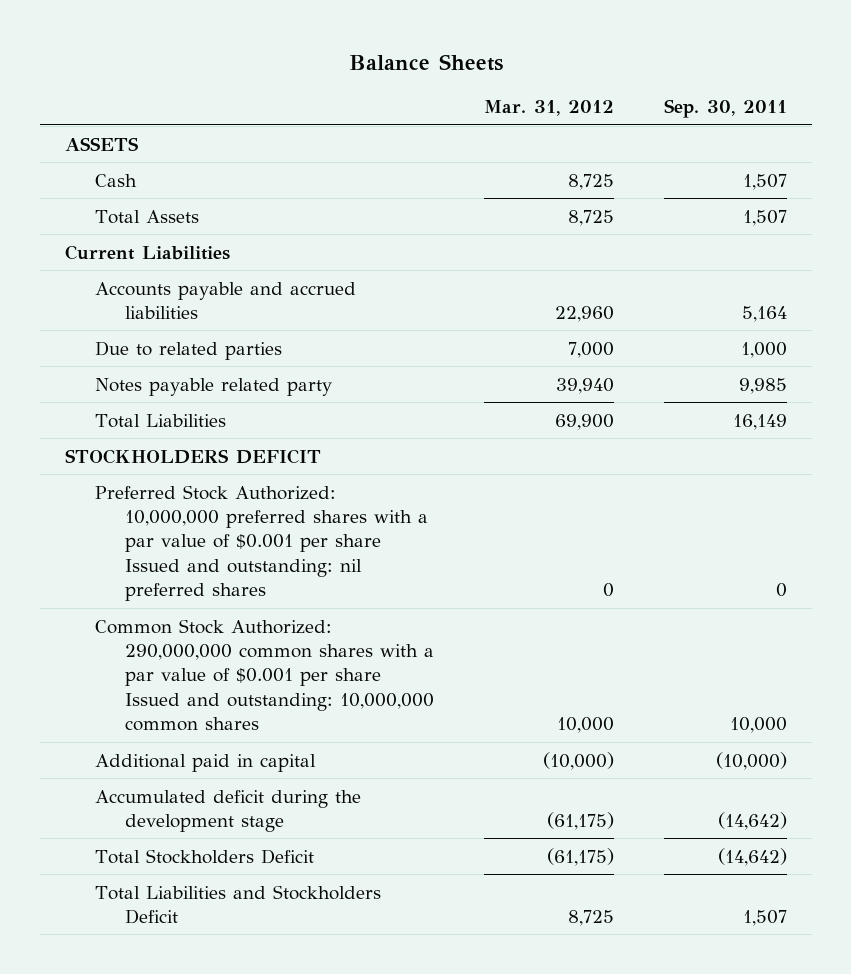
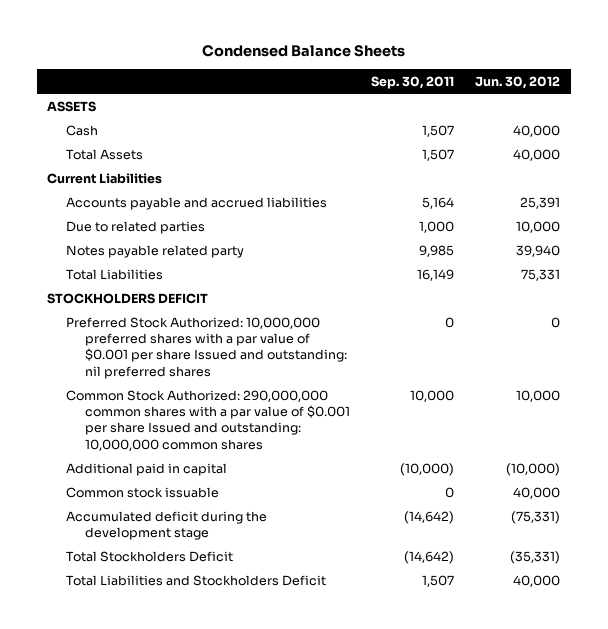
[348,53,503,71] Balance Sheets -> [201,45,405,58] Condensed Balance Sheets
[483,100,614,117] Mar. 31, 2012 -> none
none -> [475,75,561,89] Jun. 30, 2012
none -> [66,486,220,498] Common stock issuable

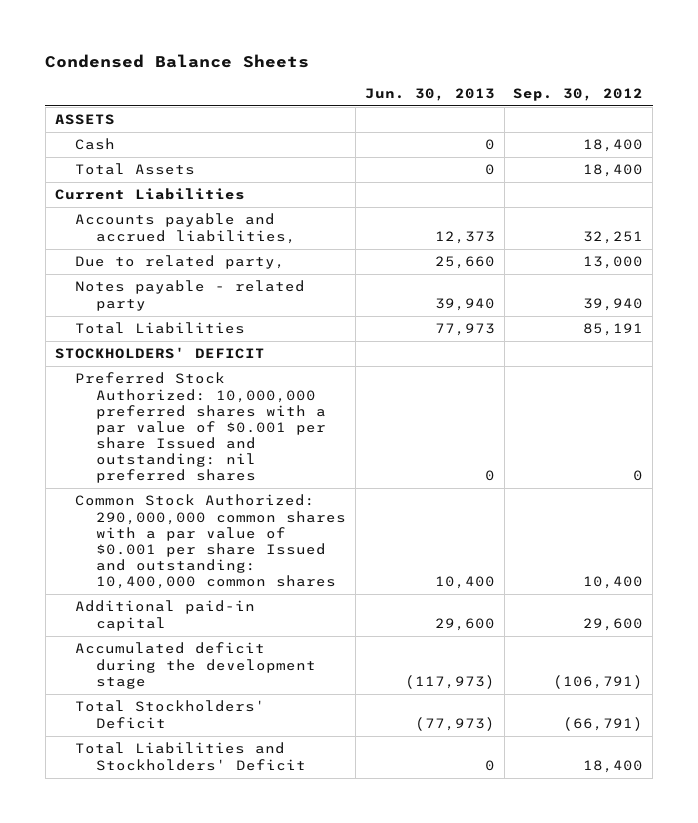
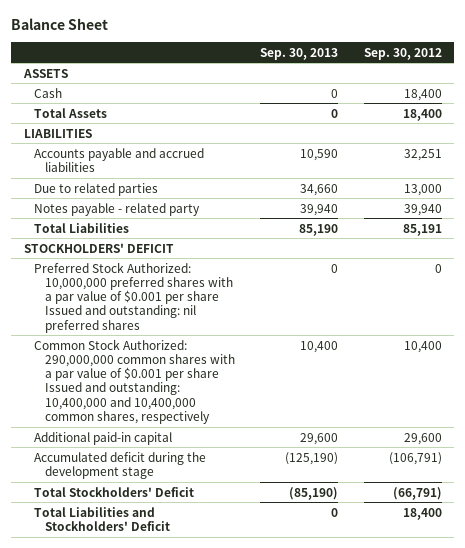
[45,53,310,68] Condensed Balance Sheets -> [11,17,109,30] Balance Sheet
[364,87,495,101] Jun. 30, 2013 -> none
none -> [260,47,339,60] Sep. 30, 2013
[54,188,245,201] Current Liabilities -> [23,128,92,138] LIABILITIES
[75,213,297,244] Accounts payable and accrued liabilities, -> [34,147,205,172] Accounts payable and accrued liabilities
[75,255,286,270] Due to related party, -> [34,182,159,196] Due to related parties
[75,494,347,590] Common Stock Authorized: 290,000,000 common shares with a par value of $0.001 per share Issued and outstanding: 10,400,000 common shares -> [34,338,235,424] Common Stock Authorized: 290,000,000 common shares with a par value of $0.001 per share Issued and outstanding: 10,400,000 and 10,400,000 common shares, respectively

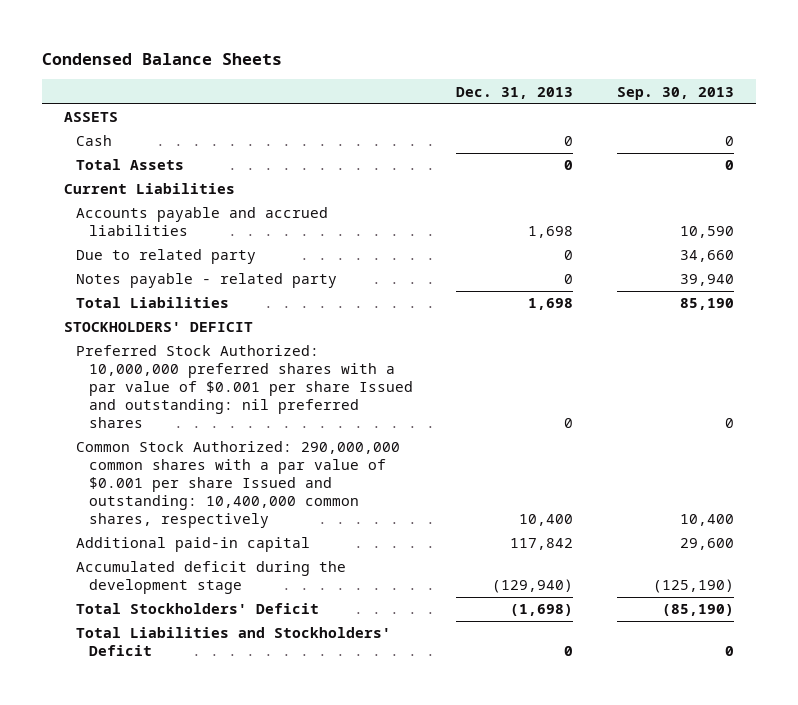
[11,17,109,30] Balance Sheet -> [42,52,283,65] Condensed Balance Sheets
[363,47,442,60] Sep. 30, 2012 -> none
none -> [456,86,574,99] Dec. 31, 2013
[23,128,92,138] LIABILITIES -> [64,183,236,195] Current Liabilities
[34,182,159,196] Due to related parties -> [76,249,257,265] Due to related party
[34,338,235,424] Common Stock Authorized: 290,000,000 common shares with a par value of $0.001 per share Issued and outstanding: 10,400,000 and 10,400,000 common shares, respectively -> [76,441,401,528] Common Stock Authorized: 290,000,000 common shares with a par value of $0.001 per share Issued and outstanding: 10,400,000 common shares, respectively

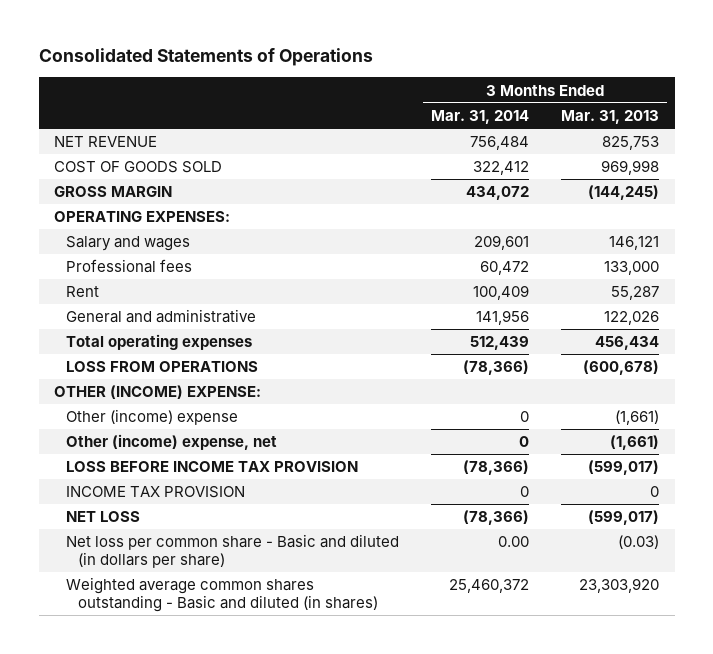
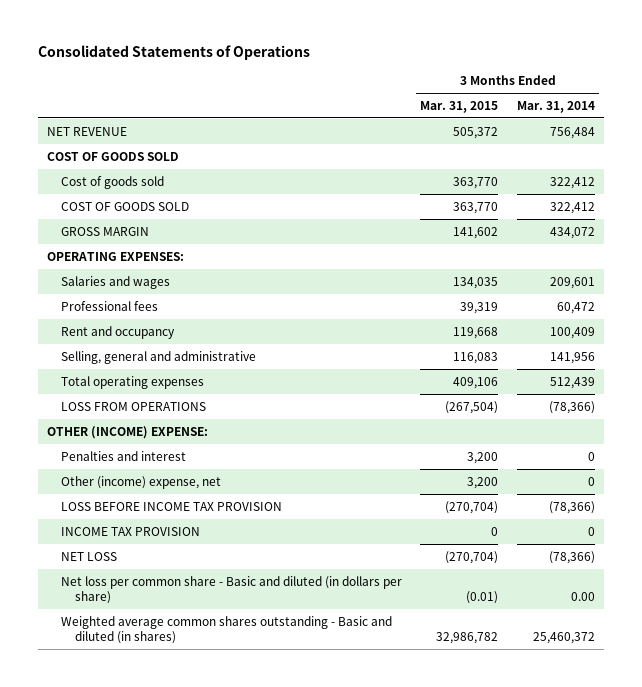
[560,110,659,125] Mar. 31, 2013 -> none
none -> [420,100,499,113] Mar. 31, 2015
none -> [47,151,180,161] COST OF GOODS SOLD
none -> [60,175,164,189] Cost of goods sold
[66,236,191,252] Salary and wages -> [60,275,170,289] Salaries and wages
[66,286,100,298] Rent -> [60,325,175,339] Rent and occupancy
[66,309,257,324] General and administrative -> [60,350,256,364] Selling, general and administrative
[66,409,239,426] Other (income) expense -> none
none -> [60,450,186,461] Penalties and interest

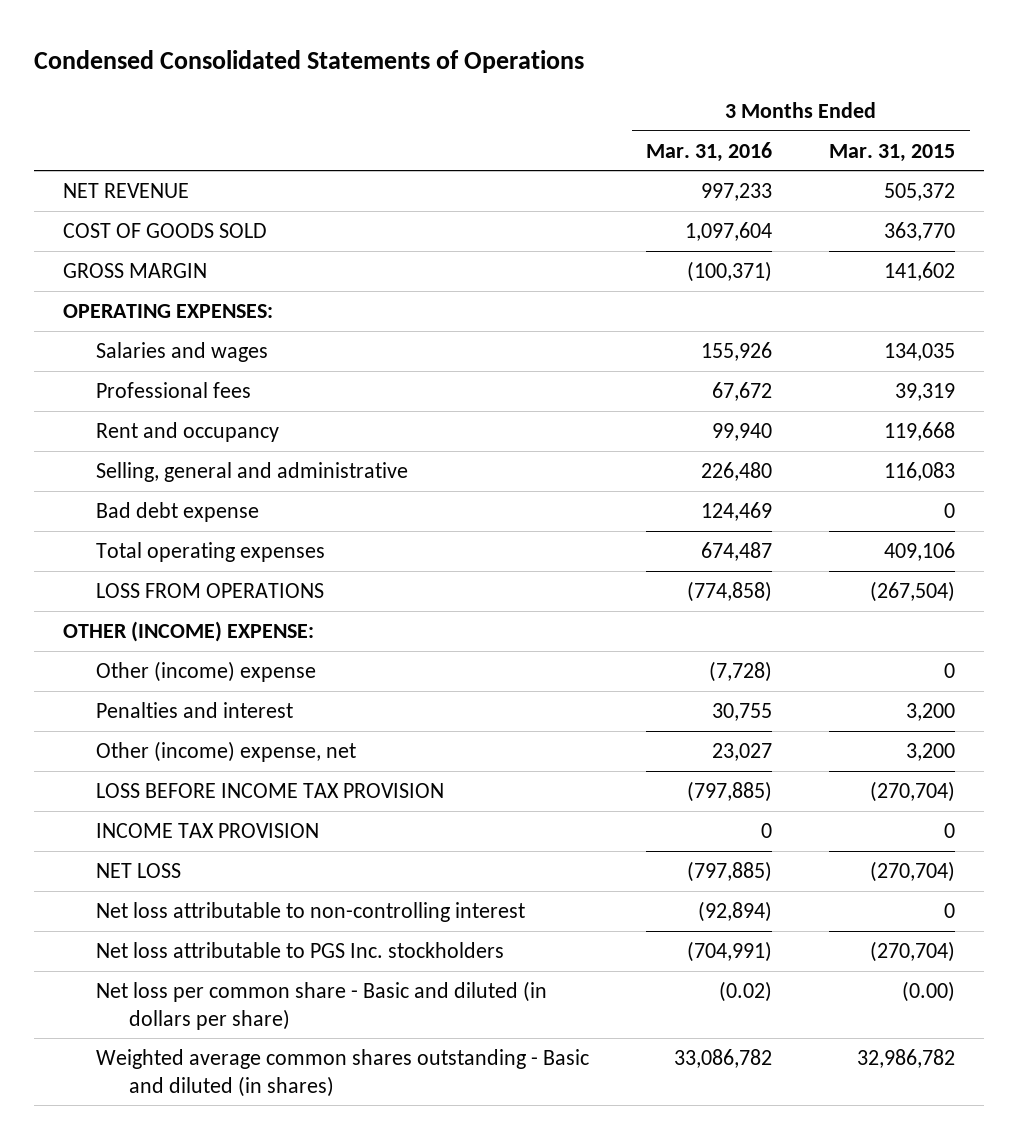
[37,44,310,60] Consolidated Statements of Operations -> [34,49,585,73] Condensed Consolidated Statements of Operations
[516,100,595,113] Mar. 31, 2014 -> none
none -> [646,141,773,162] Mar. 31, 2016
[47,151,180,161] COST OF GOODS SOLD -> none
[60,175,164,189] Cost of goods sold -> none
none -> [95,502,259,523] Bad debt expense
none -> [95,661,316,683] Other (income) expense
none -> [95,902,525,923] Net loss attributable to non-controlling interest
none -> [95,942,504,959] Net loss attributable to PGS Inc. stockholders
[466,591,499,605] (0.01) -> [902,981,956,1003] (0.00)

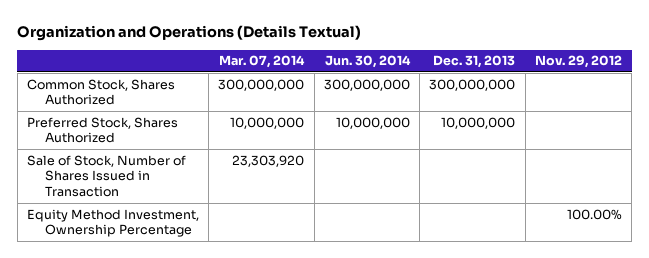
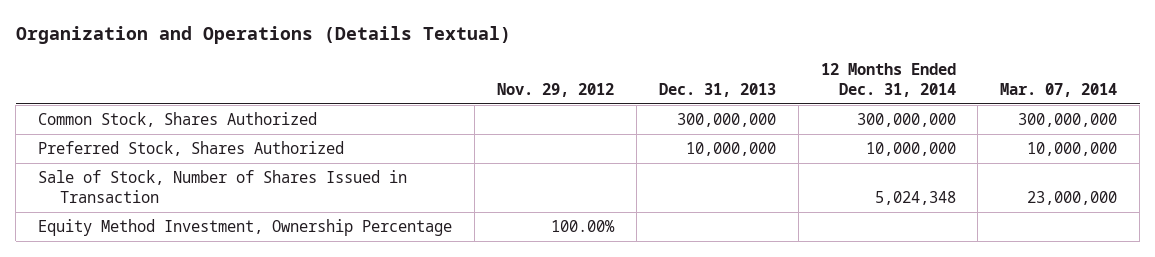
[324,55,411,69] Jun. 30, 2014 -> none
none -> [820,63,956,97] 12 Months Ended Dec. 31, 2014
[232,154,305,167] 23,303,920 -> [1027,190,1118,205] 23,000,000

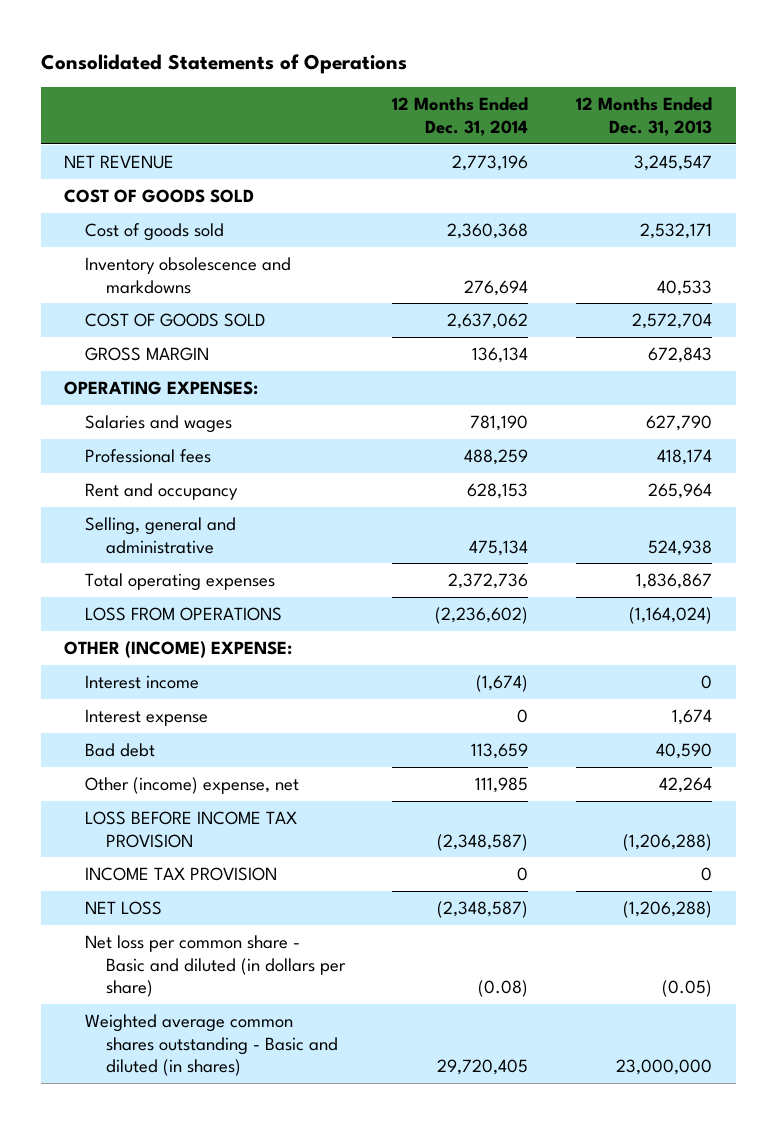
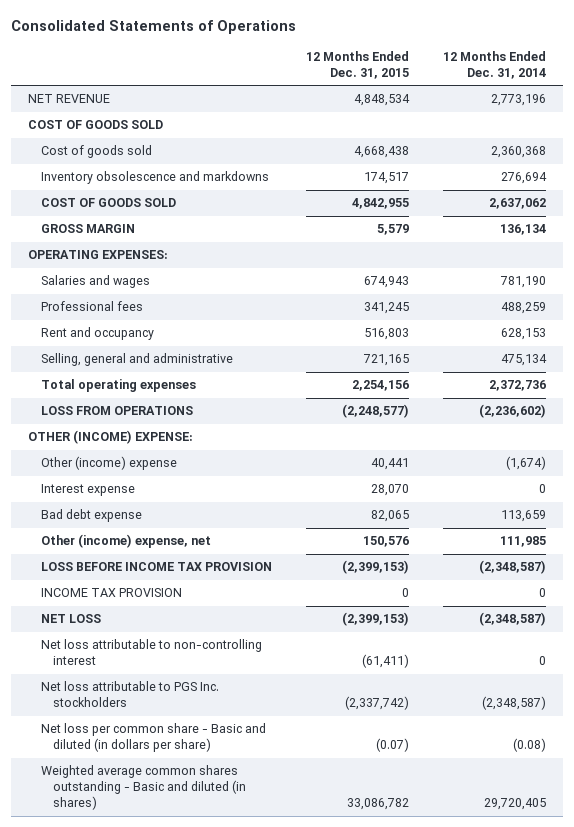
[576,97,713,137] 12 Months Ended Dec. 31, 2013 -> none
none -> [305,50,409,79] 12 Months Ended Dec. 31, 2015
[84,674,199,689] Interest income -> [40,456,177,471] Other (income) expense
[84,742,155,757] Bad debt -> [40,509,142,523] Bad debt expense
none -> [40,639,262,666] Net loss attributable to non-controlling interest
none -> [40,681,219,708] Net loss attributable to PGS Inc. stockholders

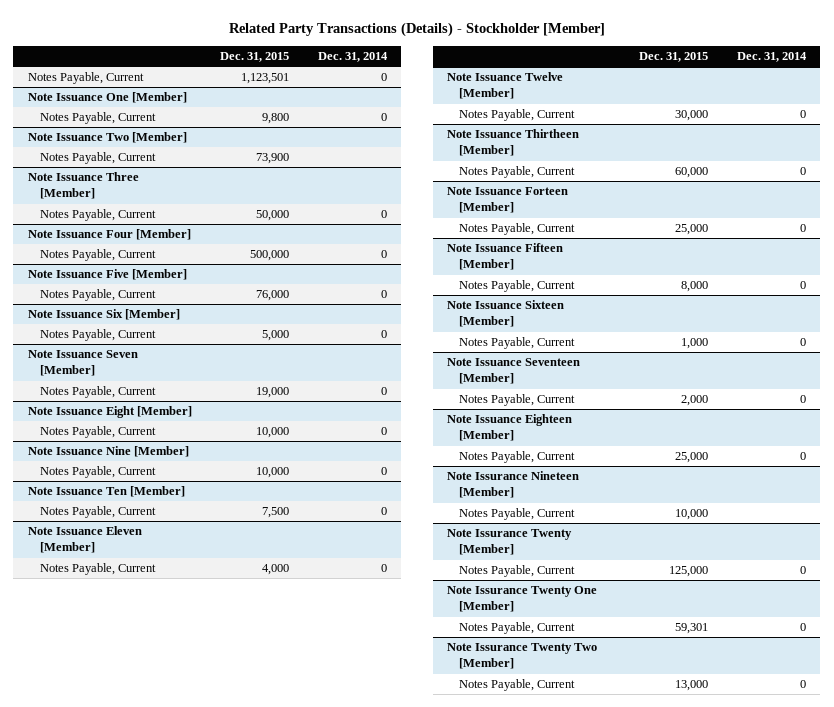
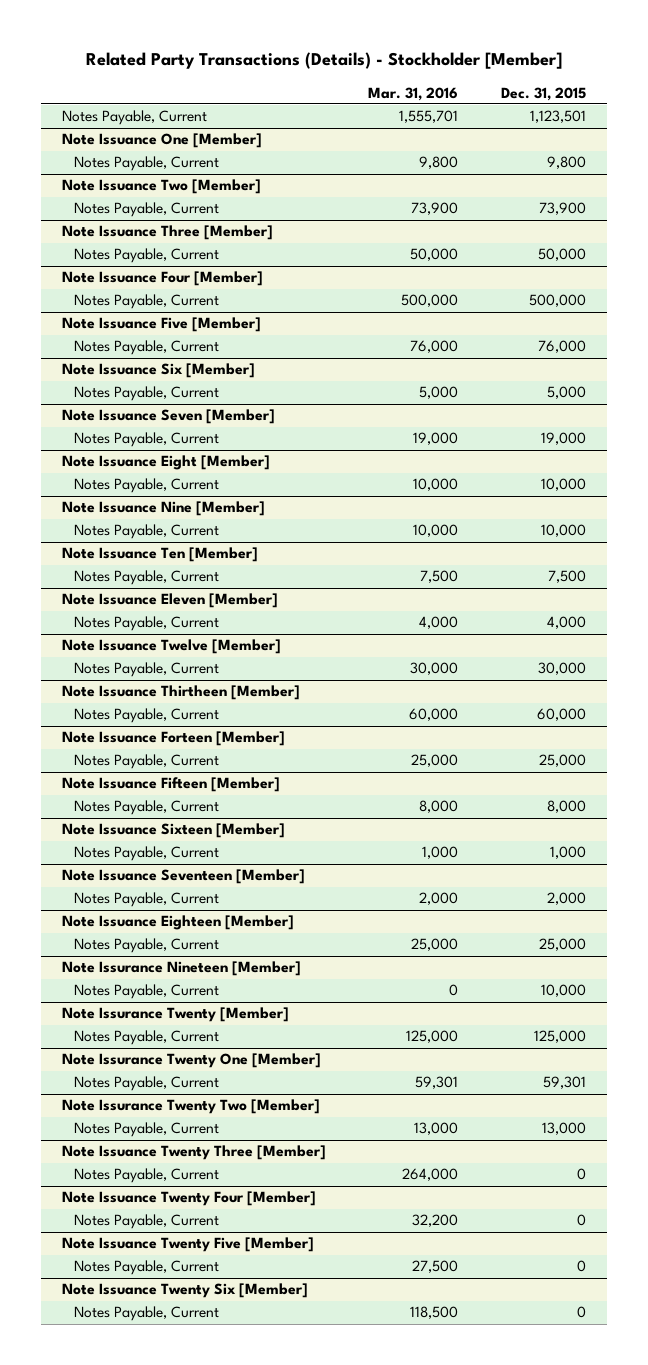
[317,52,388,63] Dec. 31, 2014 -> none
none -> [368,86,459,101] Mar. 31, 2016
none -> [62,1145,327,1161] Note Issuance Twenty Three [Member]
none -> [74,1168,220,1184] Notes Payable, Current
none -> [62,1191,317,1207] Note Issuance Twenty Four [Member]
none -> [74,1214,220,1230] Notes Payable, Current
none -> [62,1237,315,1253] Note Issuance Twenty Five [Member]
none -> [74,1260,220,1276] Notes Payable, Current
none -> [62,1283,309,1299] Note Issuance Twenty Six [Member]
none -> [74,1306,220,1322] Notes Payable, Current

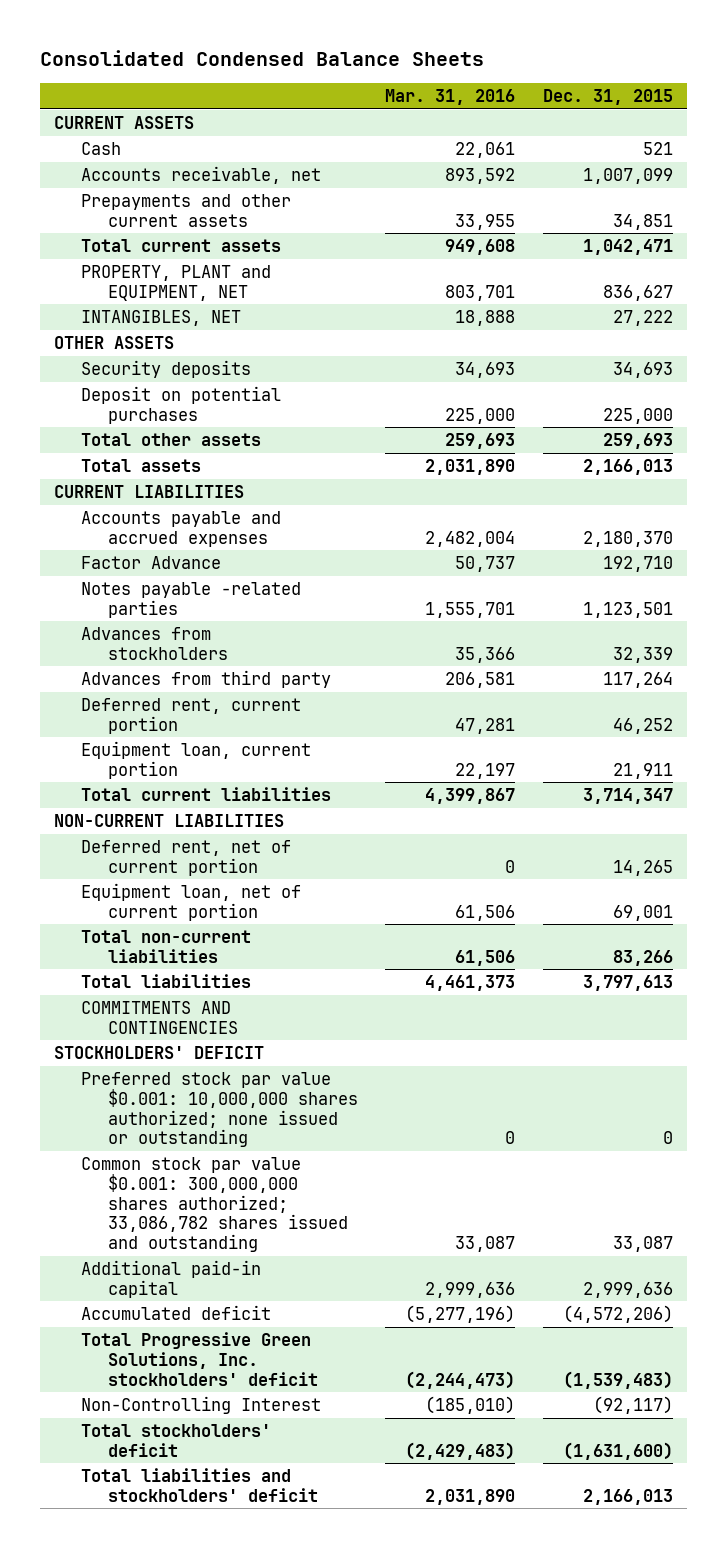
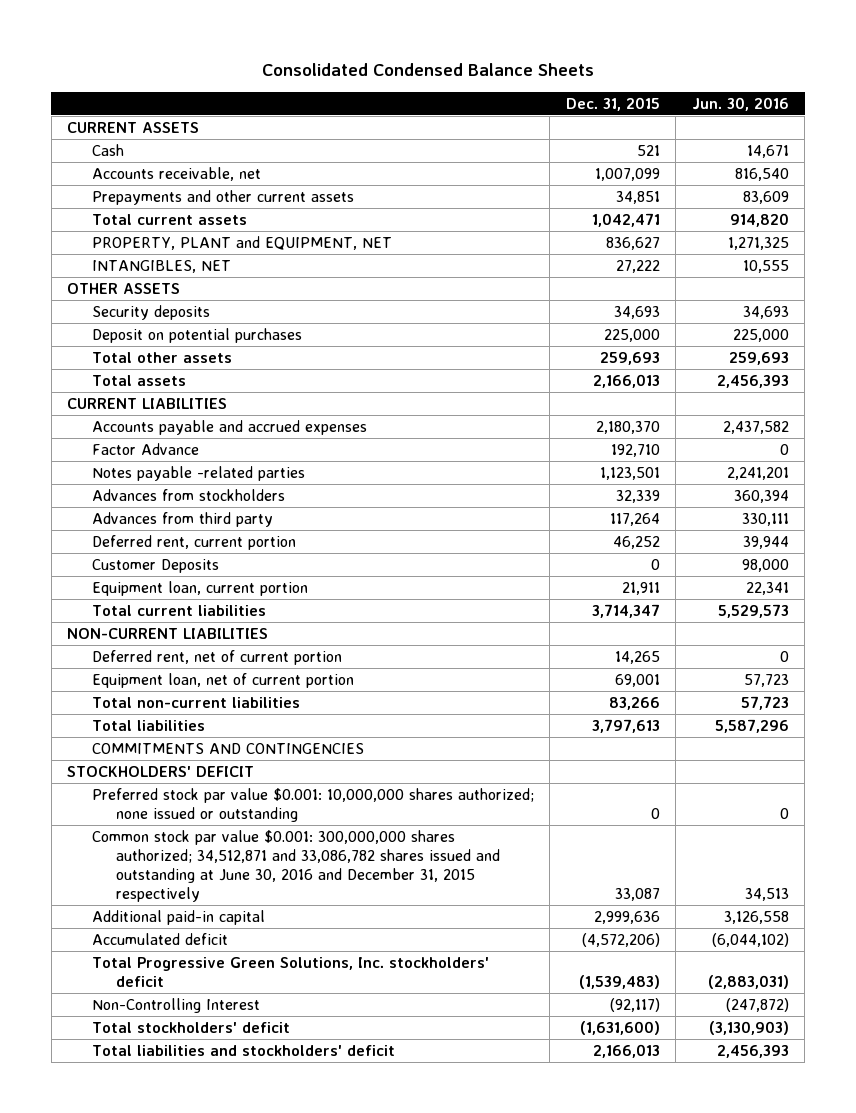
[385,89,516,106] Mar. 31, 2016 -> none
none -> [691,96,789,111] Jun. 30, 2016
none -> [91,558,219,573] Customer Deposits
[80,1156,348,1253] Common stock par value $0.001: 300,000,000 shares authorized; 33,086,782 shares issued and outstanding -> [91,829,501,902] Common stock par value $0.001: 300,000,000 shares authorized; 34,512,871 and 33,086,782 shares issued and outstanding at June 30, 2016 and December 31, 2015 respectively

